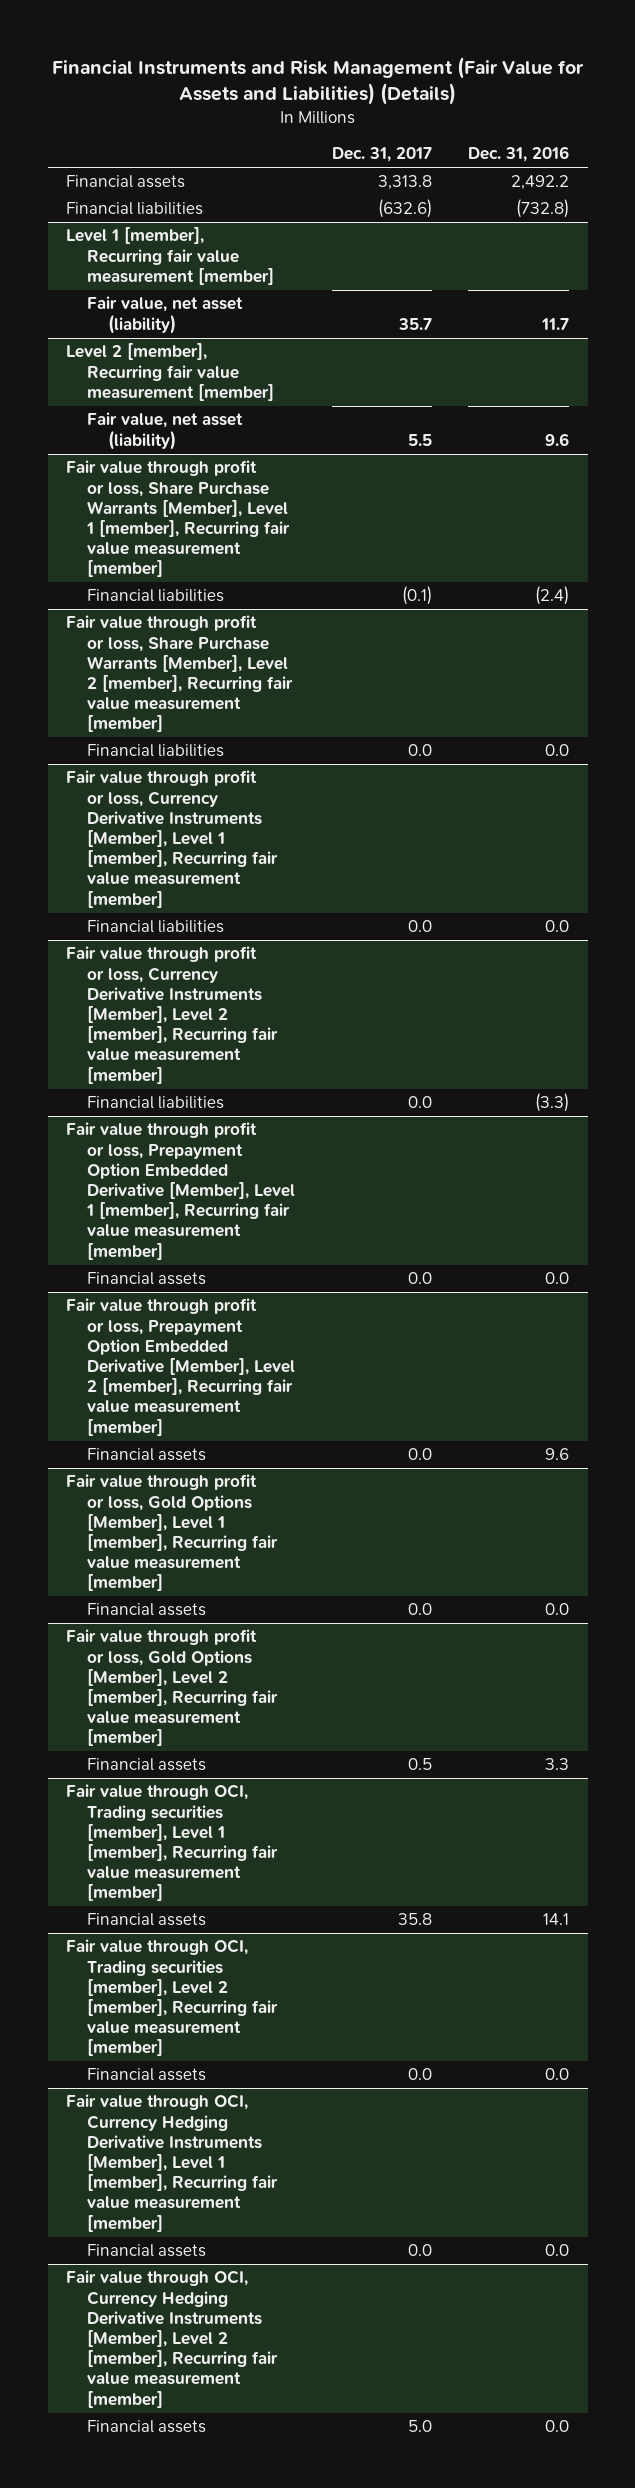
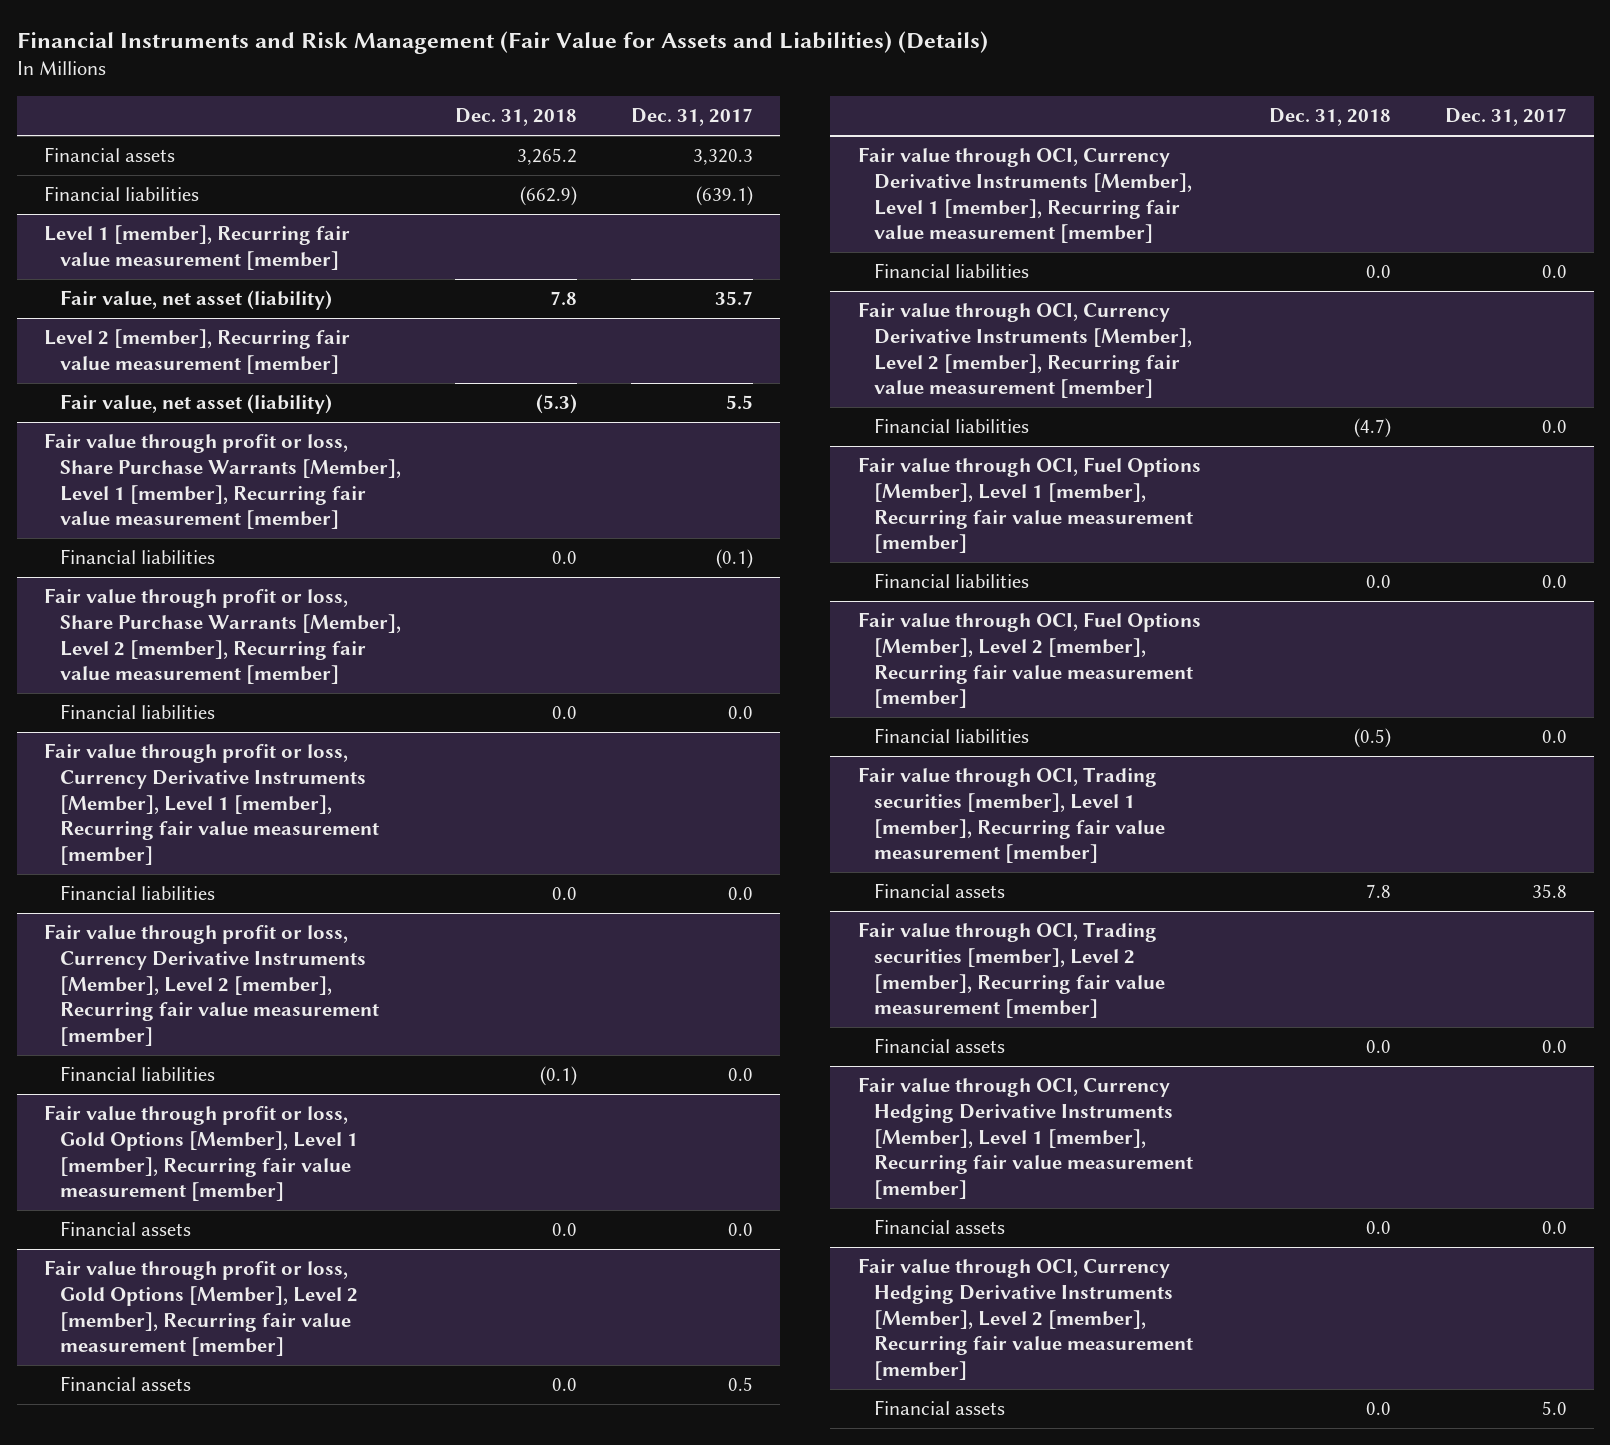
[468,146,570,163] Dec. 31, 2016 -> none
none -> [454,108,577,127] Dec. 31, 2018
[377,175,432,191] 3,313.8 -> [692,149,753,166] 3,320.3
[377,199,432,219] (632.6) -> [695,186,753,207] (639.1)
[65,1122,296,1260] Fair value through profit or loss, Prepayment Option Embedded Derivative [Member], Level 1 [member], Recurring fair value measurement [member] -> none
[87,1272,207,1286] Financial assets -> none
[65,1298,296,1436] Fair value through profit or loss, Prepayment Option Embedded Derivative [Member], Level 2 [member], Recurring fair value measurement [member] -> none
[87,1448,207,1462] Financial assets -> none
none -> [857,147,1192,244] Fair value through OCI, Currency Derivative Instruments [Member], Level 1 [member], Recurring fair value measurement [member]
none -> [873,263,1029,279] Financial liabilities
none -> [857,302,1192,399] Fair value through OCI, Currency Derivative Instruments [Member], Level 2 [member], Recurring fair value measurement [member]
none -> [873,418,1029,434] Financial liabilities
none -> [857,457,1201,554] Fair value through OCI, Fuel Options [Member], Level 1 [member], Recurring fair value measurement [member]
none -> [873,573,1029,589] Financial liabilities
none -> [857,612,1201,709] Fair value through OCI, Fuel Options [Member], Level 2 [member], Recurring fair value measurement [member]
none -> [873,728,1029,744] Financial liabilities

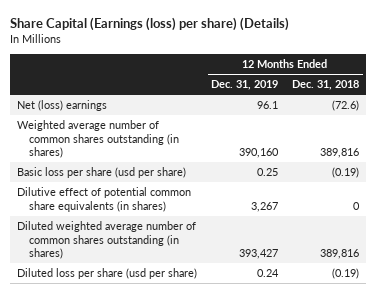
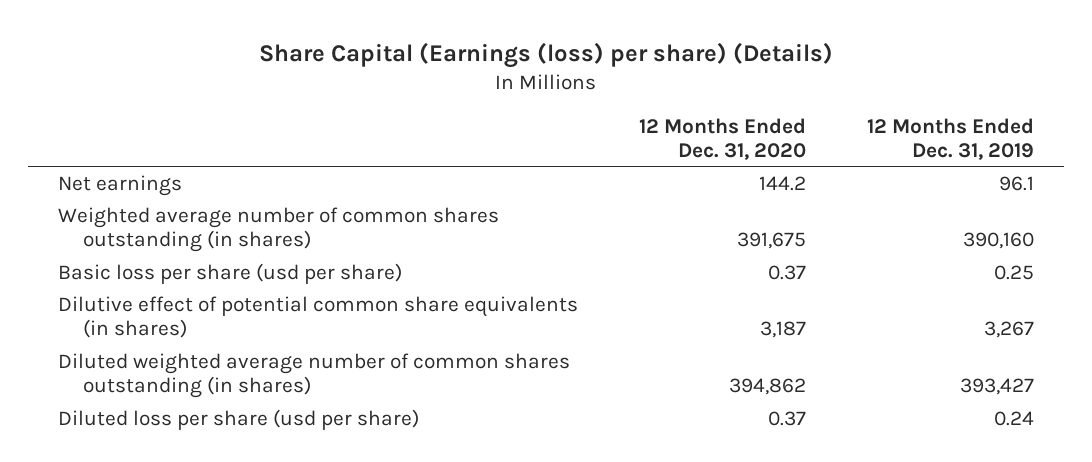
[292,80,360,91] Dec. 31, 2018 -> none
none -> [639,117,807,160] 12 Months Ended Dec. 31, 2020
[17,100,108,112] Net (loss) earnings -> [58,174,183,196] Net earnings

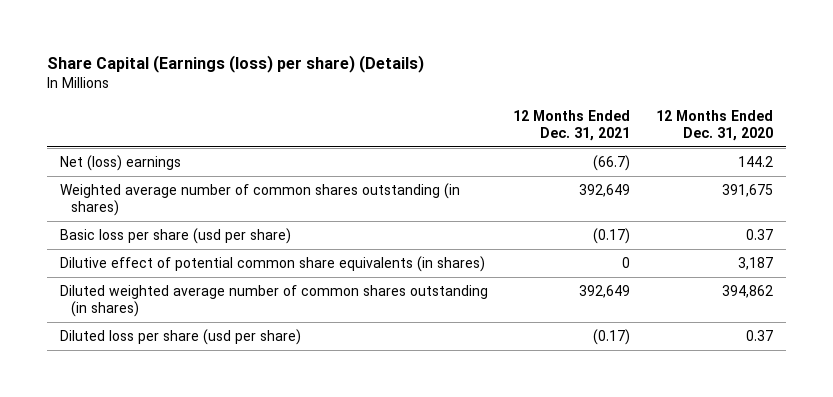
[866,117,1034,160] 12 Months Ended Dec. 31, 2019 -> none
none -> [513,109,631,141] 12 Months Ended Dec. 31, 2021
[58,174,183,196] Net earnings -> [59,155,181,172] Net (loss) earnings

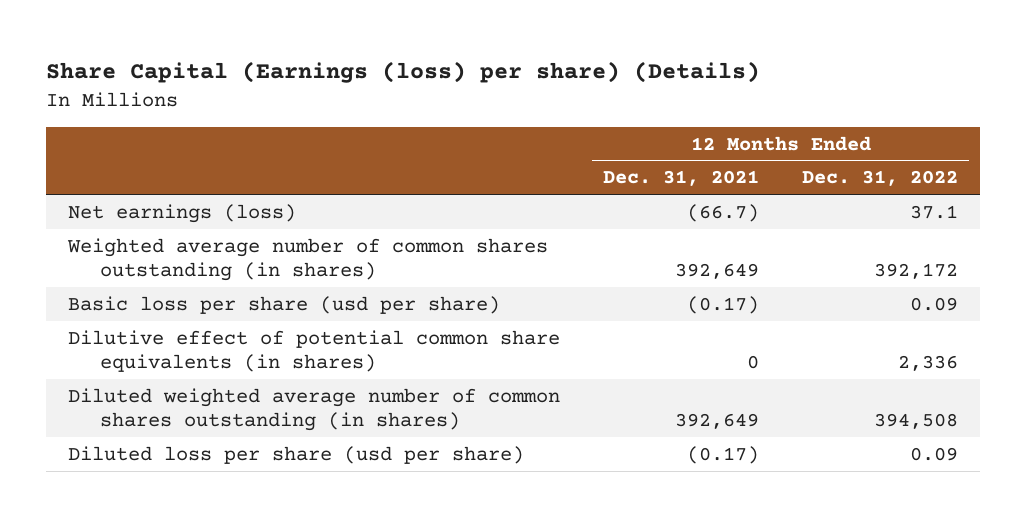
[655,109,773,141] 12 Months Ended Dec. 31, 2020 -> none
none -> [802,170,959,187] Dec. 31, 2022
[59,155,181,172] Net (loss) earnings -> [67,203,296,223] Net earnings (loss)

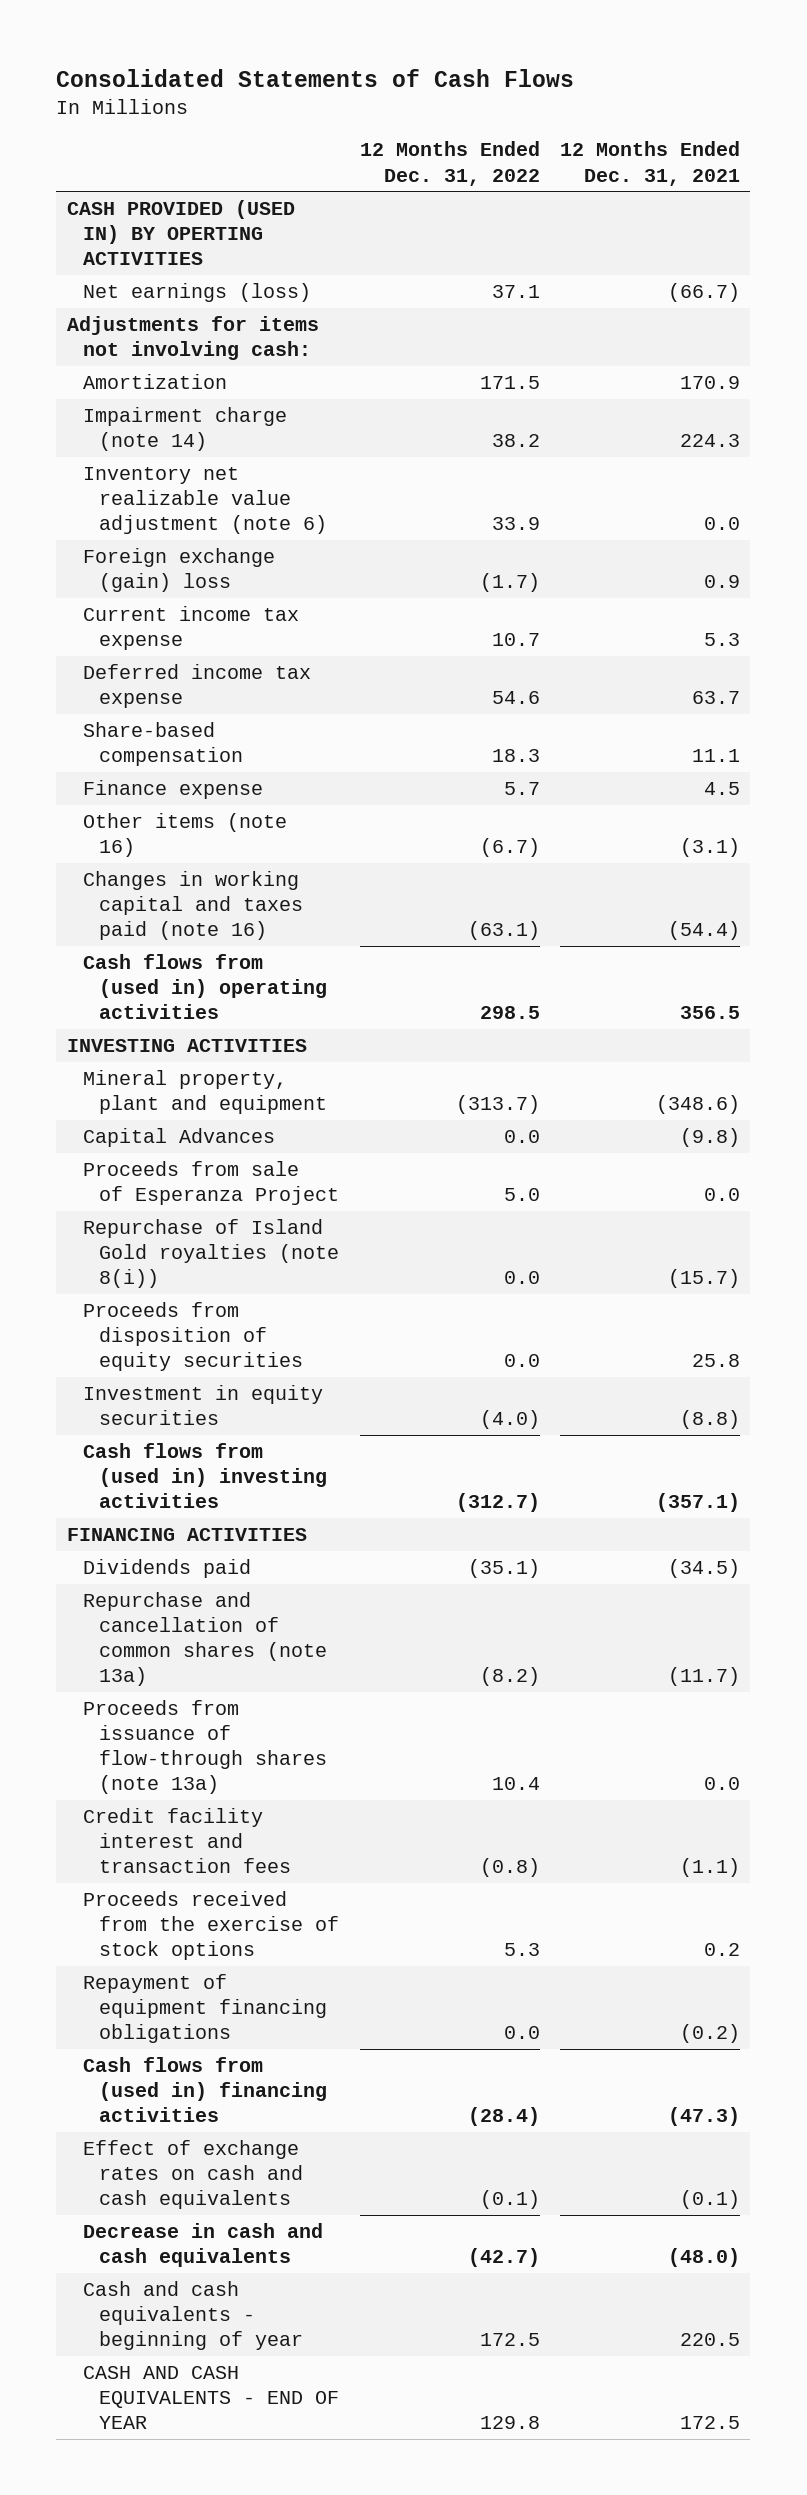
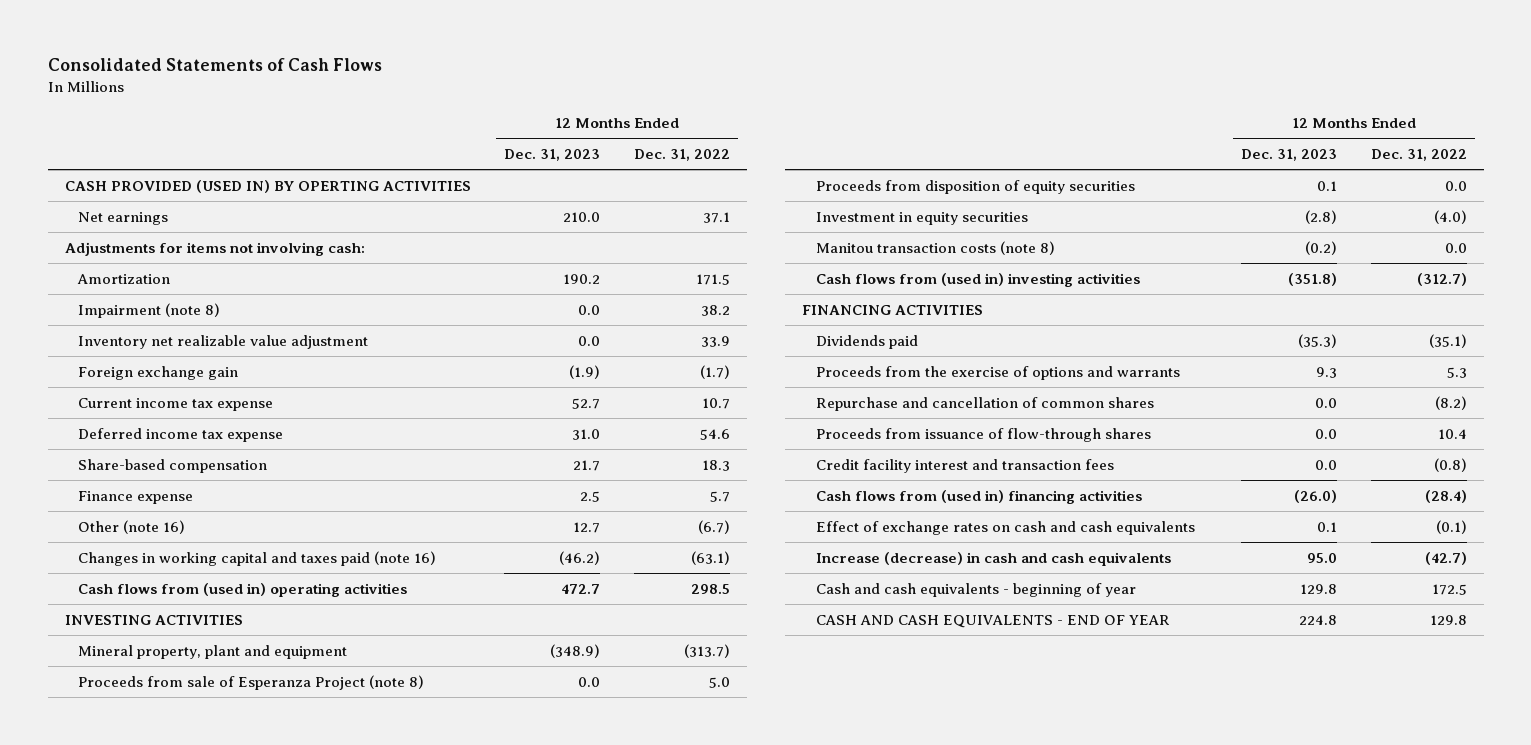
[560,141,741,186] 12 Months Ended Dec. 31, 2021 -> none
none -> [504,149,601,162] Dec. 31, 2023
[82,282,311,302] Net earnings (loss) -> [78,211,169,225] Net earnings
[82,406,287,451] Impairment charge (note 14) -> [78,302,221,318] Impairment (note 8)
[82,466,327,534] Inventory net realizable value adjustment (note 6) -> [78,334,369,349] Inventory net realizable value adjustment
[82,547,275,592] Foreign exchange (gain) loss -> [78,365,239,380] Foreign exchange gain
[82,812,287,857] Other items (note 16) -> [78,519,186,534] Other (note 16)
[82,1127,275,1147] Capital Advances -> none
[82,1218,339,1288] Repurchase of Island Gold royalties (note 8(i)) -> none
[82,1160,339,1205] Proceeds from sale of Esperanza Project -> [78,674,425,690] Proceeds from sale of Esperanza Project (note 8)
none -> [815,240,1055,255] Manitou transaction costs (note 8)
none -> [815,365,1180,380] Proceeds from the exercise of options and warrants
[82,1591,327,1686] Repurchase and cancellation of common shares (note 13a) -> [815,396,1154,411] Repurchase and cancellation of common shares
[82,1699,327,1794] Proceeds from issuance of flow-through shares (note 13a) -> [815,427,1151,442] Proceeds from issuance of flow-through shares
[82,1890,339,1960] Proceeds received from the exercise of stock options -> none
[82,1973,327,2043] Repayment of equipment financing obligations -> none
[82,2222,323,2267] Decrease in cash and cash equivalents -> [815,551,1171,566] Increase (decrease) in cash and cash equivalents

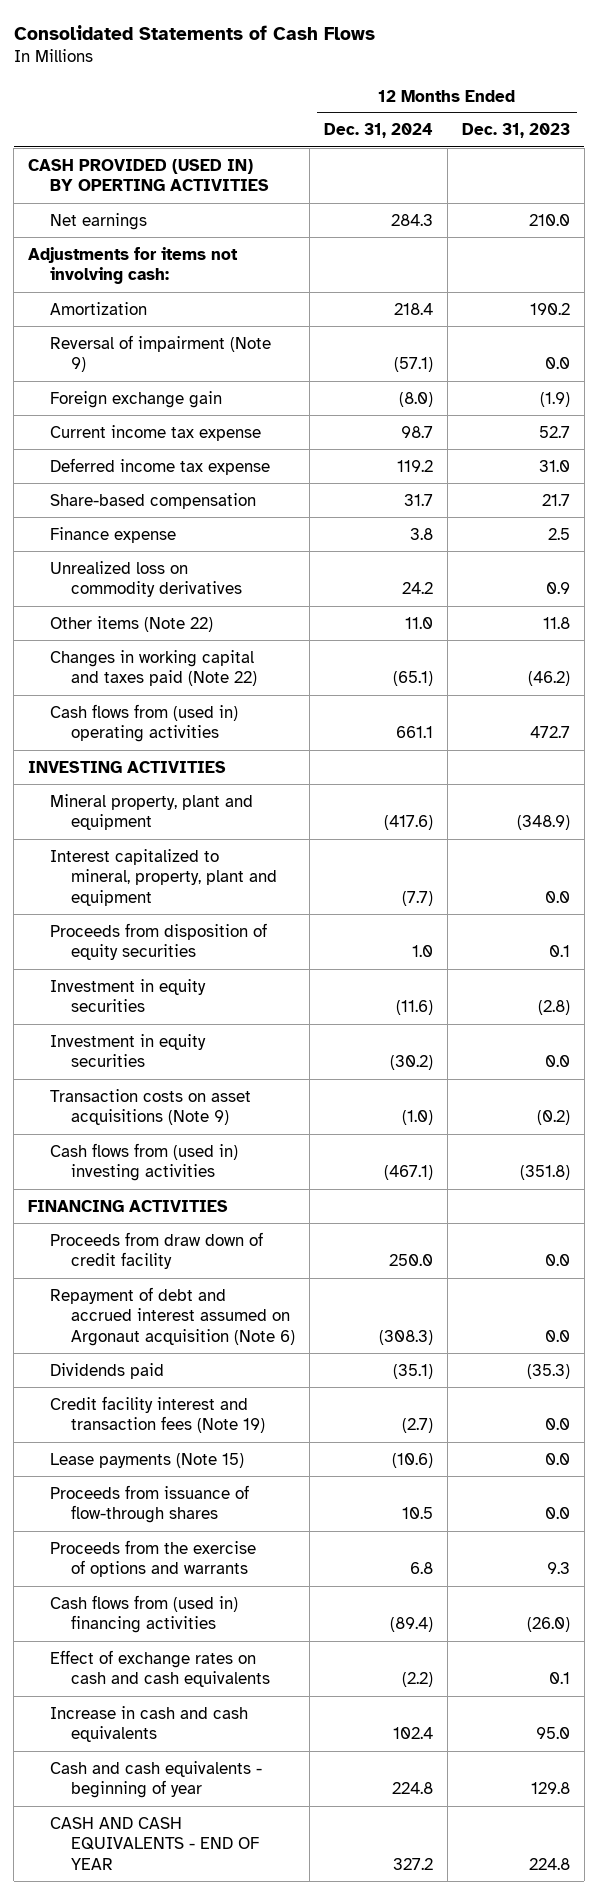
[633,149,730,162] Dec. 31, 2022 -> none
none -> [324,123,434,139] Dec. 31, 2024
[78,334,369,349] Inventory net realizable value adjustment -> none
[78,302,221,318] Impairment (note 8) -> [49,334,271,373] Reversal of impairment (Note 9)
none -> [49,560,243,598] Unrealized loss on commodity derivatives
[78,519,186,534] Other (note 16) -> [49,615,213,632] Other items (Note 22)
[573,521,601,533] 12.7 -> [542,616,570,629] 11.8
[78,550,437,566] Changes in working capital and taxes paid (note 16) -> [49,649,258,687] Changes in working capital and taxes paid (Note 22)
[78,674,425,690] Proceeds from sale of Esperanza Project (note 8) -> none
none -> [49,848,278,907] Interest capitalized to mineral, property, plant and equipment
none -> [49,1033,206,1068] Investment in equity securities
[815,240,1055,255] Manitou transaction costs (note 8) -> [49,1088,251,1126] Transaction costs on asset acquisitions (Note 9)
none -> [49,1231,263,1270] Proceeds from draw down of credit facility
none -> [49,1286,296,1347] Repayment of debt and accrued interest assumed on Argonaut acquisition (Note 6)
[815,396,1154,411] Repurchase and cancellation of common shares -> none
none -> [49,1395,266,1434] Credit facility interest and transaction fees (Note 19)
none -> [49,1452,244,1468] Lease payments (Note 15)
[815,458,1114,473] Credit facility interest and transaction fees -> none
[815,365,1180,380] Proceeds from the exercise of options and warrants -> [49,1539,256,1578] Proceeds from the exercise of options and warrants
[815,551,1171,566] Increase (decrease) in cash and cash equivalents -> [49,1705,248,1743] Increase in cash and cash equivalents

